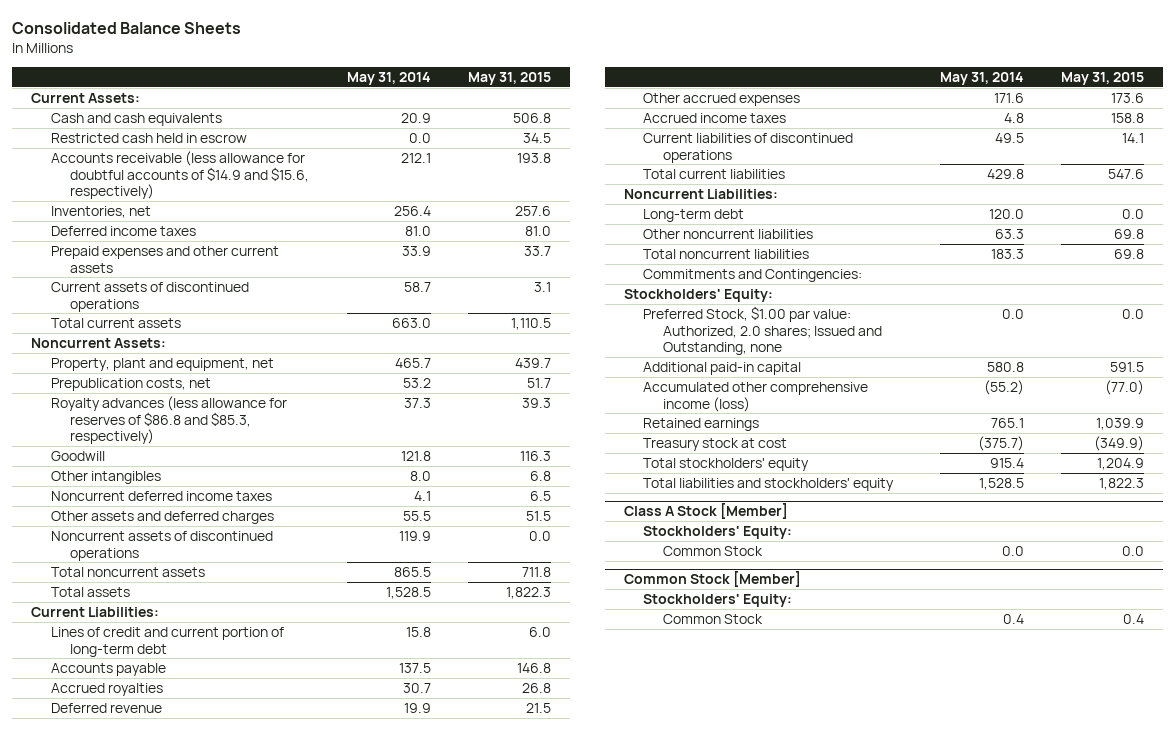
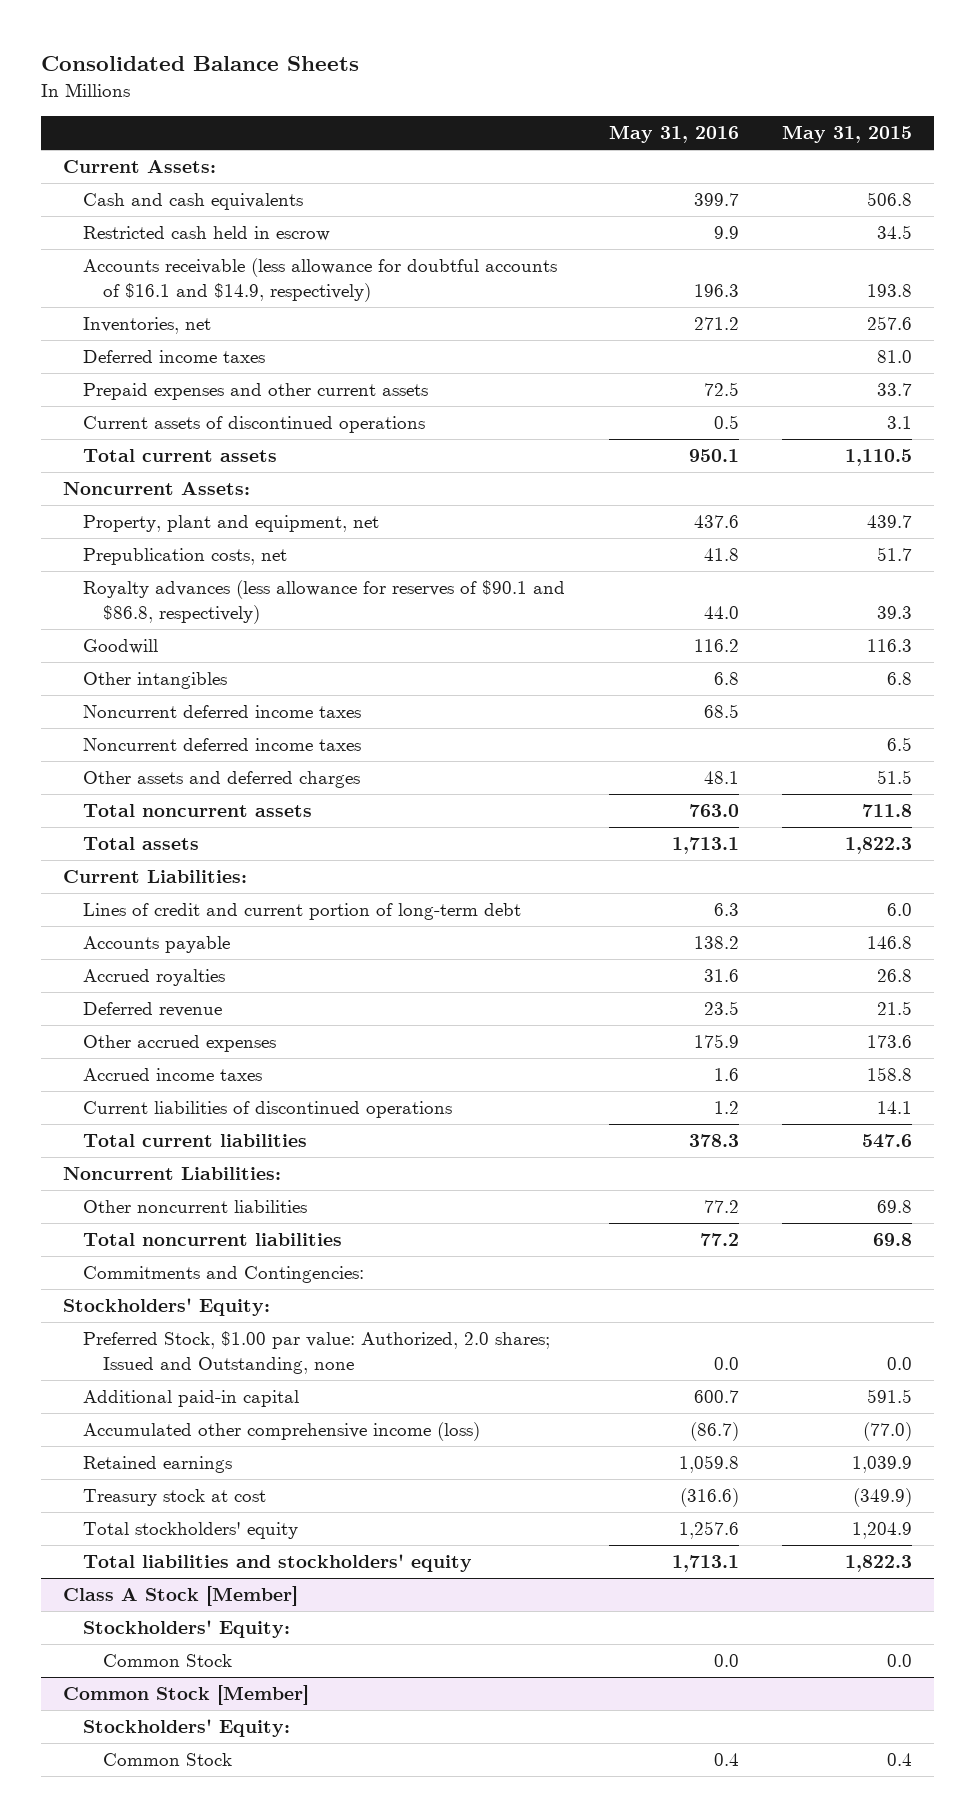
[346,71,431,85] May 31, 2014 -> none
none -> [608,125,739,144] May 31, 2016
[50,151,310,199] Accounts receivable (less allowance for doubtful accounts of $14.9 and $15.6, respectively) -> [82,258,557,302] Accounts receivable (less allowance for doubtful accounts of $16.1 and $14.9, respectively)
[50,396,287,444] Royalty advances (less allowance for reserves of $86.8 and $85.3, respectively) -> [82,580,565,624] Royalty advances (less allowance for reserves of $90.1 and $86.8, respectively)
none -> [82,705,361,719] Noncurrent deferred income taxes
[50,531,273,561] Noncurrent assets of discontinued operations -> none
[643,209,745,223] Long-term debt -> none

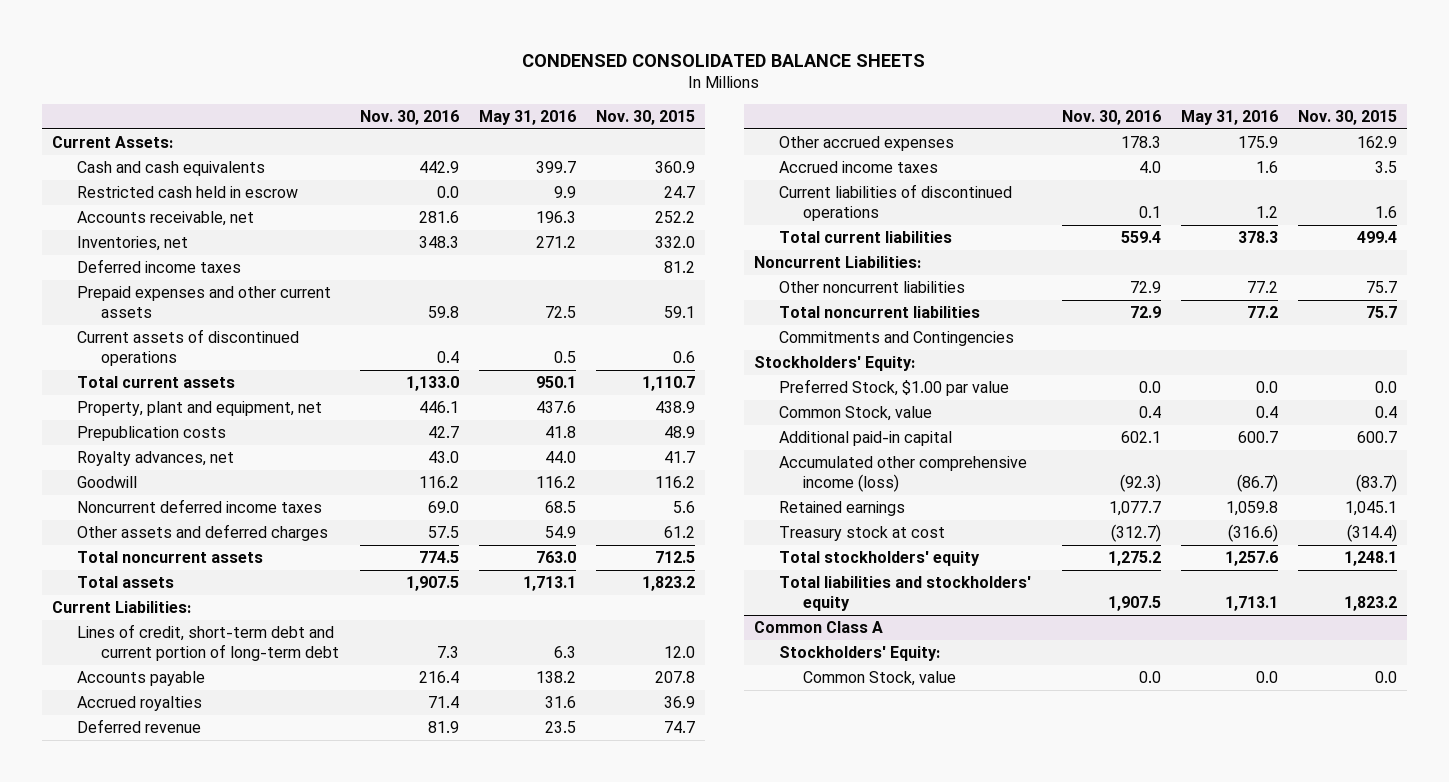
[41,55,360,71] Consolidated Balance Sheets -> [522,53,926,67] CONDENSED CONSOLIDATED BALANCE SHEETS
[782,125,913,144] May 31, 2015 -> none
none -> [359,109,459,125] Nov. 30, 2016
none -> [595,109,695,125] Nov. 30, 2015
[82,258,557,302] Accounts receivable (less allowance for doubtful accounts of $16.1 and $14.9, respectively) -> [76,211,254,227] Accounts receivable, net
[63,482,251,496] Noncurrent Assets: -> none
[82,548,287,566] Prepublication costs, net -> [76,426,226,442] Prepublication costs
[82,580,565,624] Royalty advances (less allowance for reserves of $90.1 and $86.8, respectively) -> [76,451,234,467] Royalty advances, net
[82,672,227,690] Other intangibles -> none
[82,738,361,752] Noncurrent deferred income taxes -> none
[703,771,739,785] 48.1 -> [544,526,576,539] 54.9
[82,903,521,921] Lines of credit and current portion of long-term debt -> [76,624,340,662] Lines of credit, short-term debt and current portion of long-term debt
[82,1266,364,1284] Commitments and Contingencies: -> [778,331,1014,347] Commitments and Contingencies
[82,1331,550,1374] Preferred Stock, $1.00 par value: Authorized, 2.0 shares; Issued and Outstanding, none -> [778,379,1009,397] Preferred Stock, $1.00 par value
none -> [778,406,932,422] Common Stock, value
[82,1620,290,1639] Stockholders' Equity: -> none
[102,1654,232,1668] Common Stock -> none
[63,1685,310,1706] Common Stock [Member] -> none
[63,1586,299,1607] Class A Stock [Member] -> [754,621,884,634] Common Class A
[102,1753,232,1767] Common Stock -> [803,671,957,687] Common Stock, value
[713,1753,739,1767] 0.4 -> [1255,671,1278,684] 0.0

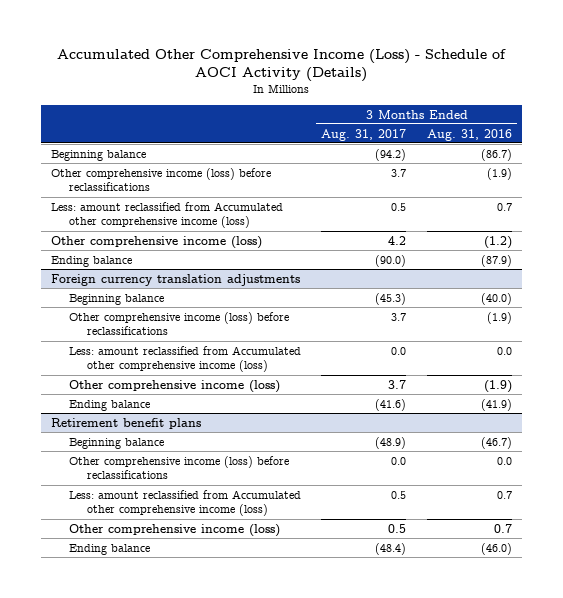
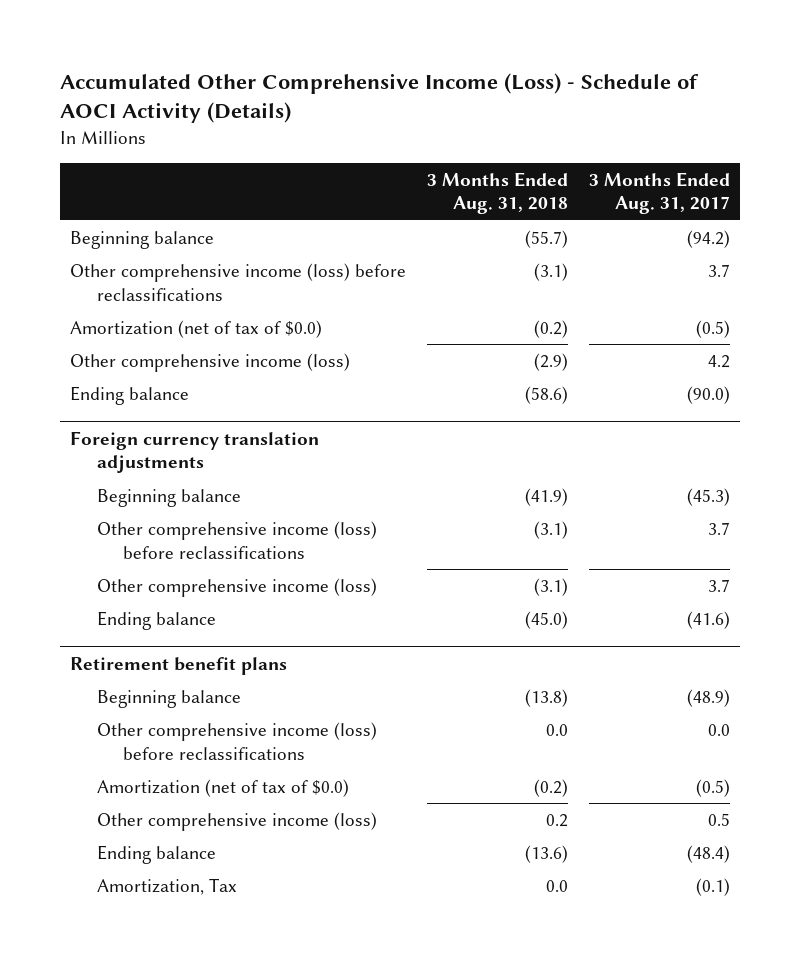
[426,128,512,141] Aug. 31, 2016 -> none
none -> [426,171,568,215] 3 Months Ended Aug. 31, 2018
[50,201,283,229] Less: amount reclassified from Accumulated other comprehensive income (loss) -> none
none -> [70,319,323,338] Amortization (net of tax of $0.0)
[68,345,301,373] Less: amount reclassified from Accumulated other comprehensive income (loss) -> none
[68,489,301,517] Less: amount reclassified from Accumulated other comprehensive income (loss) -> none
none -> [96,778,349,797] Amortization (net of tax of $0.0)
none -> [96,877,237,895] Amortization, Tax

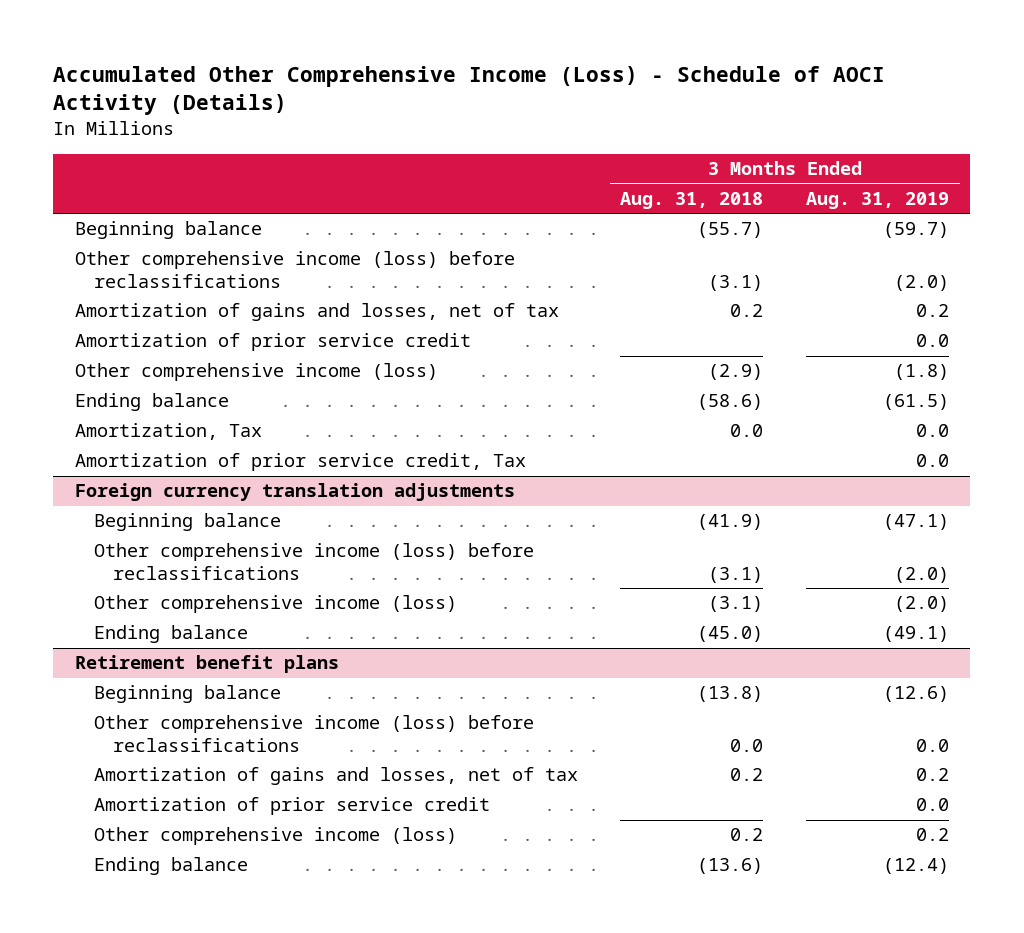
[588,171,730,215] 3 Months Ended Aug. 31, 2017 -> none
none -> [805,191,949,209] Aug. 31, 2019
[70,319,323,338] Amortization (net of tax of $0.0) -> [74,303,559,322] Amortization of gains and losses, net of tax
[533,319,568,338] (0.2) -> [730,304,764,318] 0.2
none -> [74,333,471,352] Amortization of prior service credit
none -> [74,423,262,441] Amortization, Tax
none -> [74,453,526,472] Amortization of prior service credit, Tax
[96,778,349,797] Amortization (net of tax of $0.0) -> [94,767,579,786] Amortization of gains and losses, net of tax
[533,778,568,797] (0.2) -> [730,768,764,782] 0.2
none -> [94,797,491,816] Amortization of prior service credit
[96,877,237,895] Amortization, Tax -> none

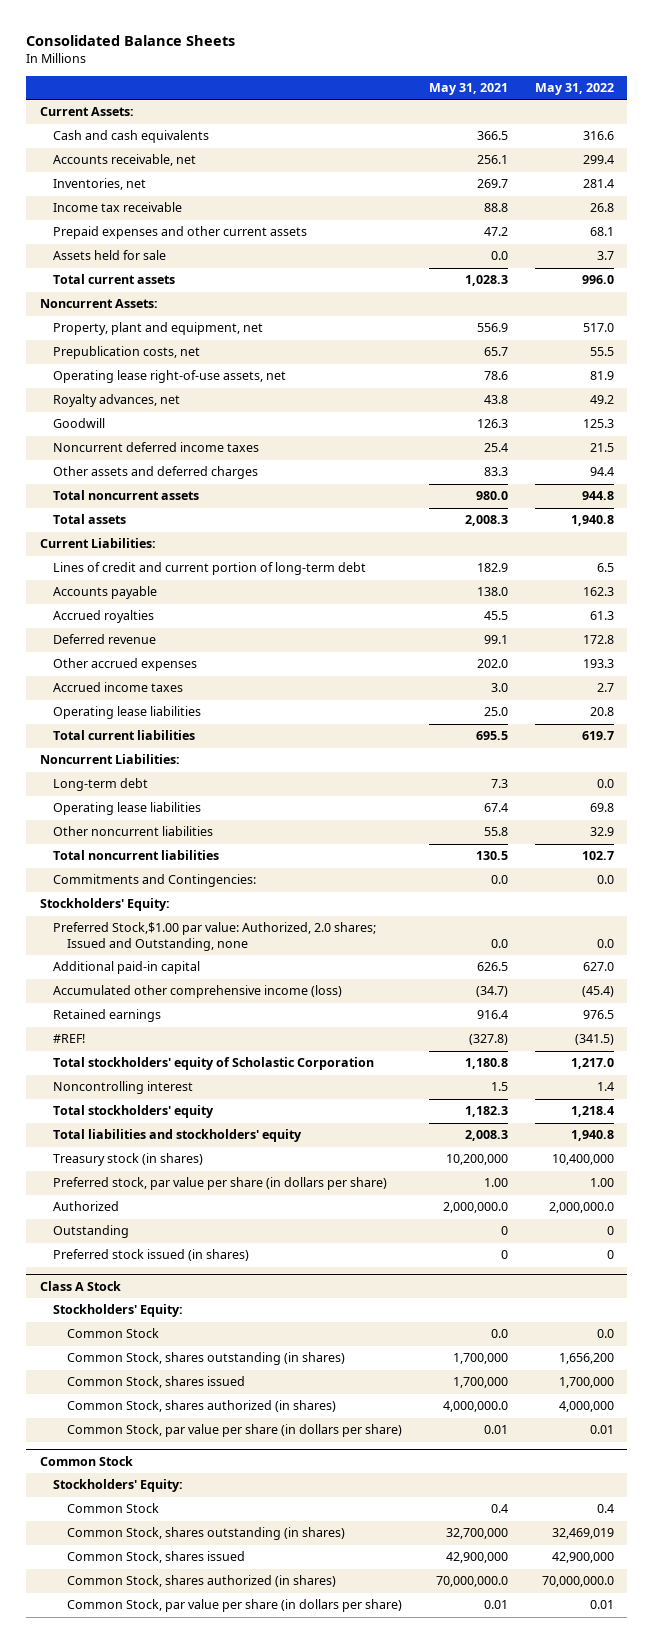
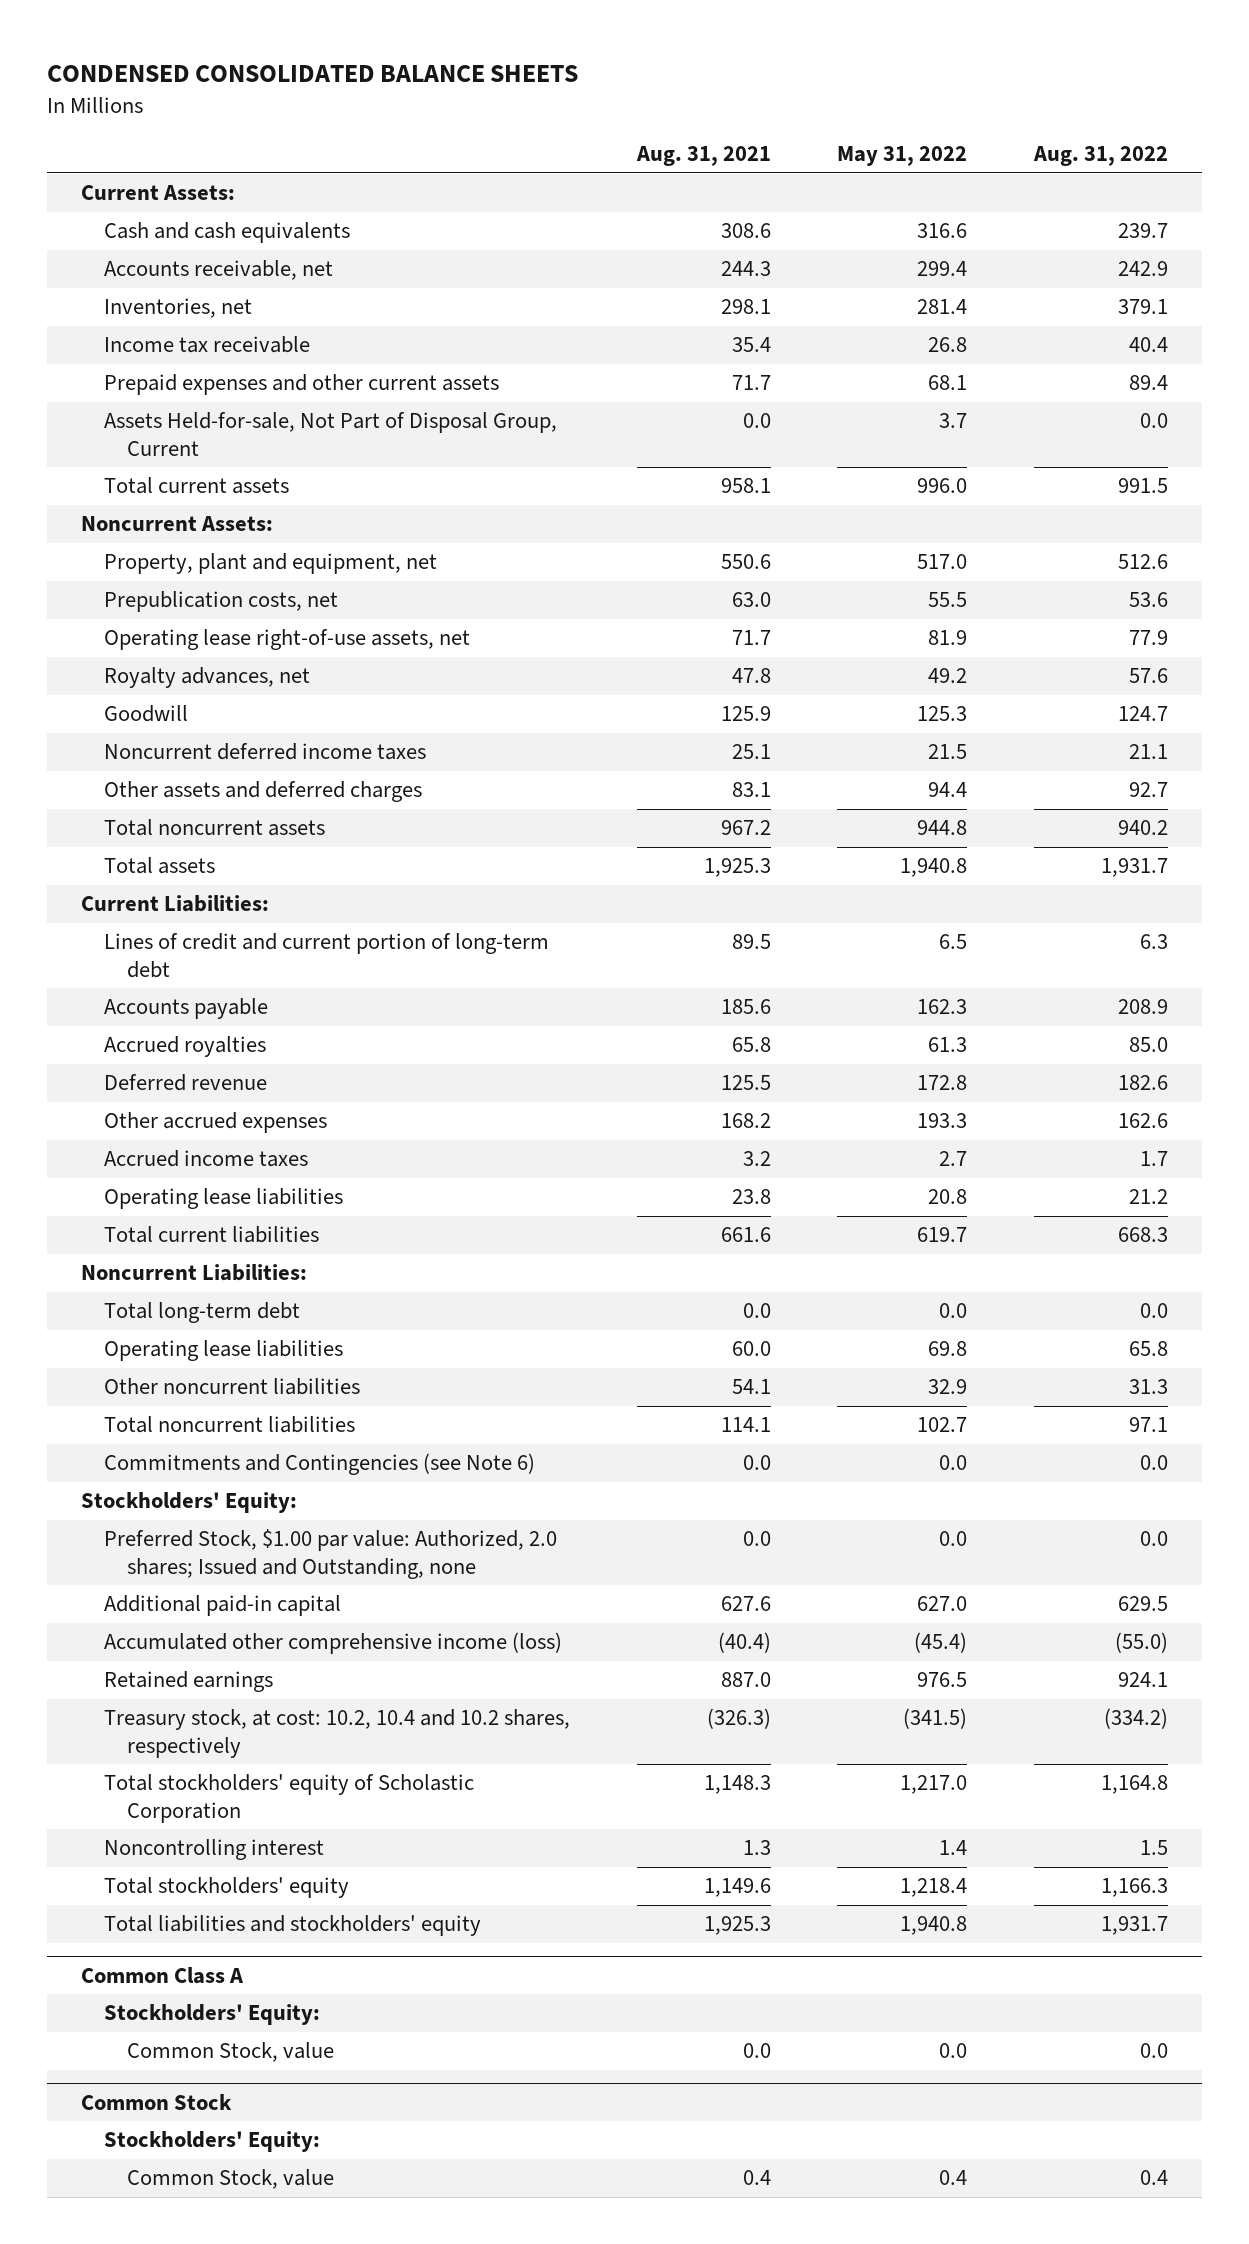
[26,34,236,46] Consolidated Balance Sheets -> [47,65,579,83] CONDENSED CONSOLIDATED BALANCE SHEETS
[428,83,508,96] May 31, 2021 -> none
none -> [635,146,771,167] Aug. 31, 2021
none -> [1033,146,1169,167] Aug. 31, 2022
[53,250,167,261] Assets held for sale -> [103,412,557,456] Assets Held-for-sale, Not Part of Disposal Group, Current
[53,778,149,792] Long-term debt -> [103,1302,300,1324] Total long-term debt
[53,874,257,888] Commitments and Contingencies: -> [103,1453,535,1476] Commitments and Contingencies (see Note 6)
[53,922,377,951] Preferred Stock,$1.00 par value: Authorized, 2.0 shares; Issued and Outstanding, none -> [103,1529,557,1579] Preferred Stock, $1.00 par value: Authorized, 2.0 shares; Issued and Outstanding, none
[53,1034,86,1044] #REF! -> [103,1709,570,1758] Treasury stock, at cost: 10.2, 10.4 and 10.2 shares, respectively
[53,1153,204,1167] Treasury stock (in shares) -> none
[53,1177,388,1191] Preferred stock, par value per share (in dollars per share) -> none
[53,1201,120,1212] Authorized -> none
[53,1225,130,1239] Outstanding -> none
[53,1249,250,1262] Preferred stock issued (in shares) -> none
[39,1281,121,1292] Class A Stock -> [80,1966,244,1984] Common Class A
[66,1352,345,1366] Common Stock, shares outstanding (in shares) -> none
[66,1376,245,1389] Common Stock, shares issued -> none
[66,1400,336,1413] Common Stock, shares authorized (in shares) -> none
[66,1424,402,1438] Common Stock, par value per share (in dollars per share) -> none
[66,1328,159,1339] Common Stock -> [127,2042,335,2063] Common Stock, value
[66,1527,345,1541] Common Stock, shares outstanding (in shares) -> none
[66,1551,245,1564] Common Stock, shares issued -> none
[66,1575,336,1588] Common Stock, shares authorized (in shares) -> none
[66,1599,402,1613] Common Stock, par value per share (in dollars per share) -> none
[66,1503,159,1514] Common Stock -> [127,2169,335,2190] Common Stock, value

